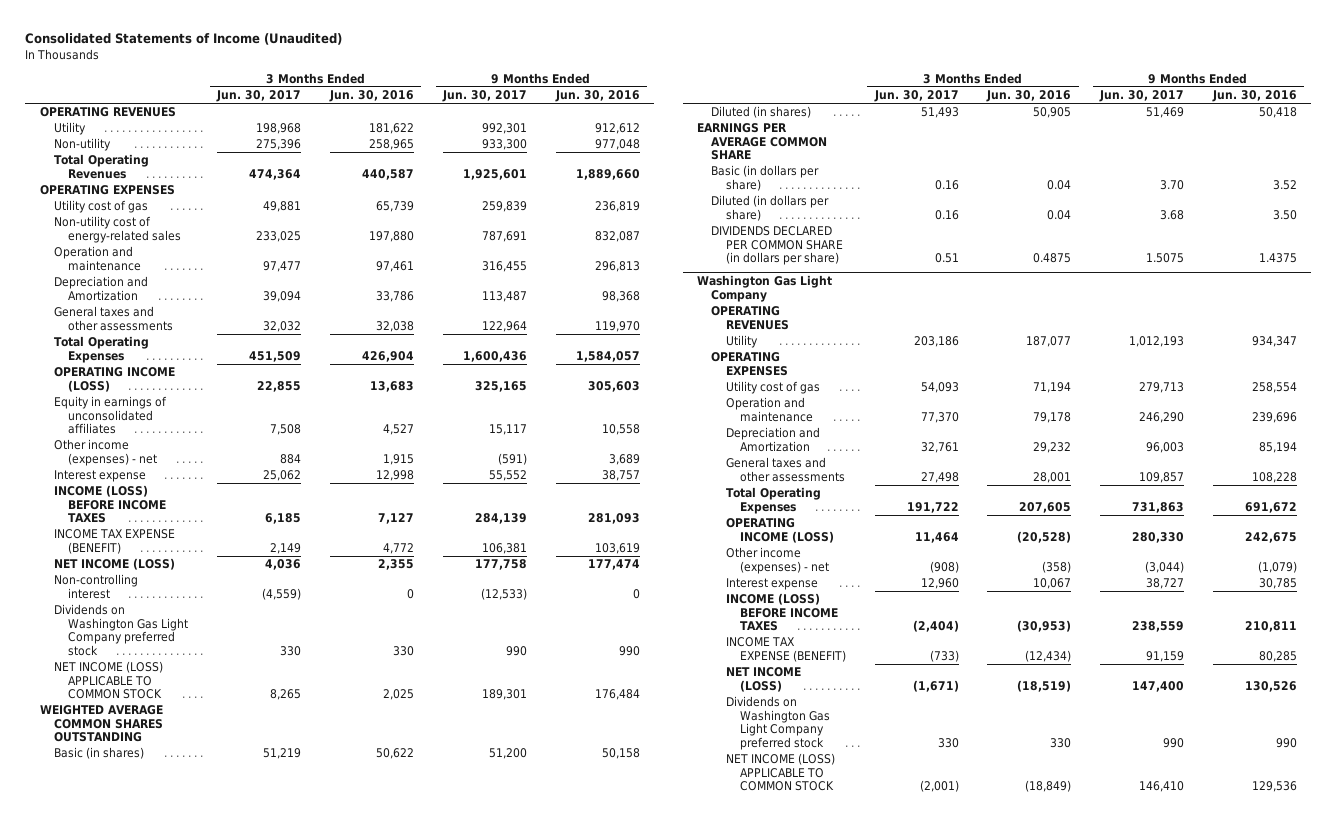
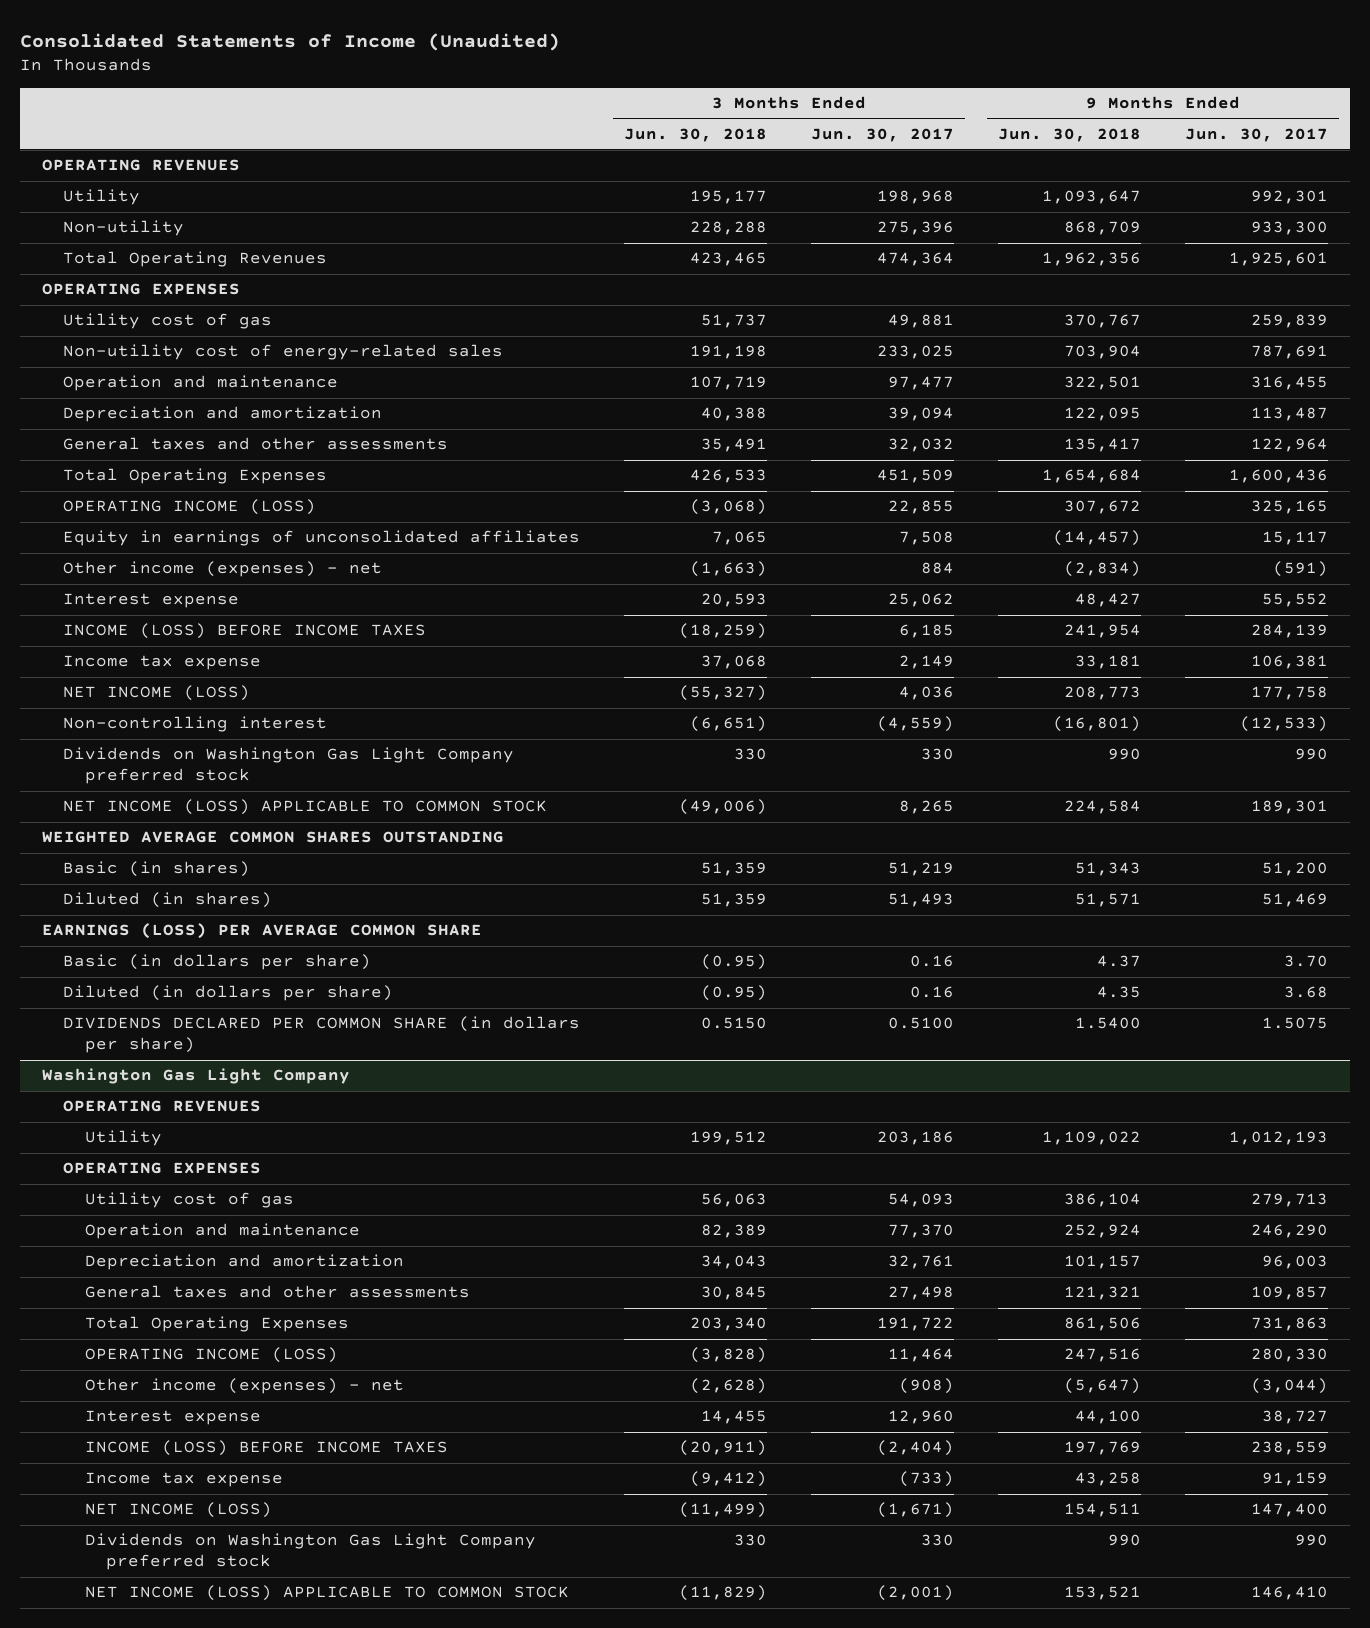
[328,90,414,103] Jun. 30, 2016 -> none
[554,90,640,103] Jun. 30, 2016 -> none
none -> [624,127,768,142] Jun. 30, 2018
none -> [998,127,1142,142] Jun. 30, 2018
[54,276,149,301] Depreciation and Amortization -> [63,406,383,423] Depreciation and amortization
[54,529,176,554] INCOME TAX EXPENSE (BENEFIT) -> [63,655,262,671] Income tax expense
[697,123,828,161] EARNINGS PER AVERAGE COMMON SHARE -> [42,923,483,940] EARNINGS (LOSS) PER AVERAGE COMMON SHARE
[934,253,959,264] 0.51 -> [888,1017,955,1030] 0.5100
[725,427,820,452] Depreciation and Amortization -> [84,1254,404,1271] Depreciation and amortization
[725,637,846,662] INCOME TAX EXPENSE (BENEFIT) -> [84,1472,283,1488] Income tax expense

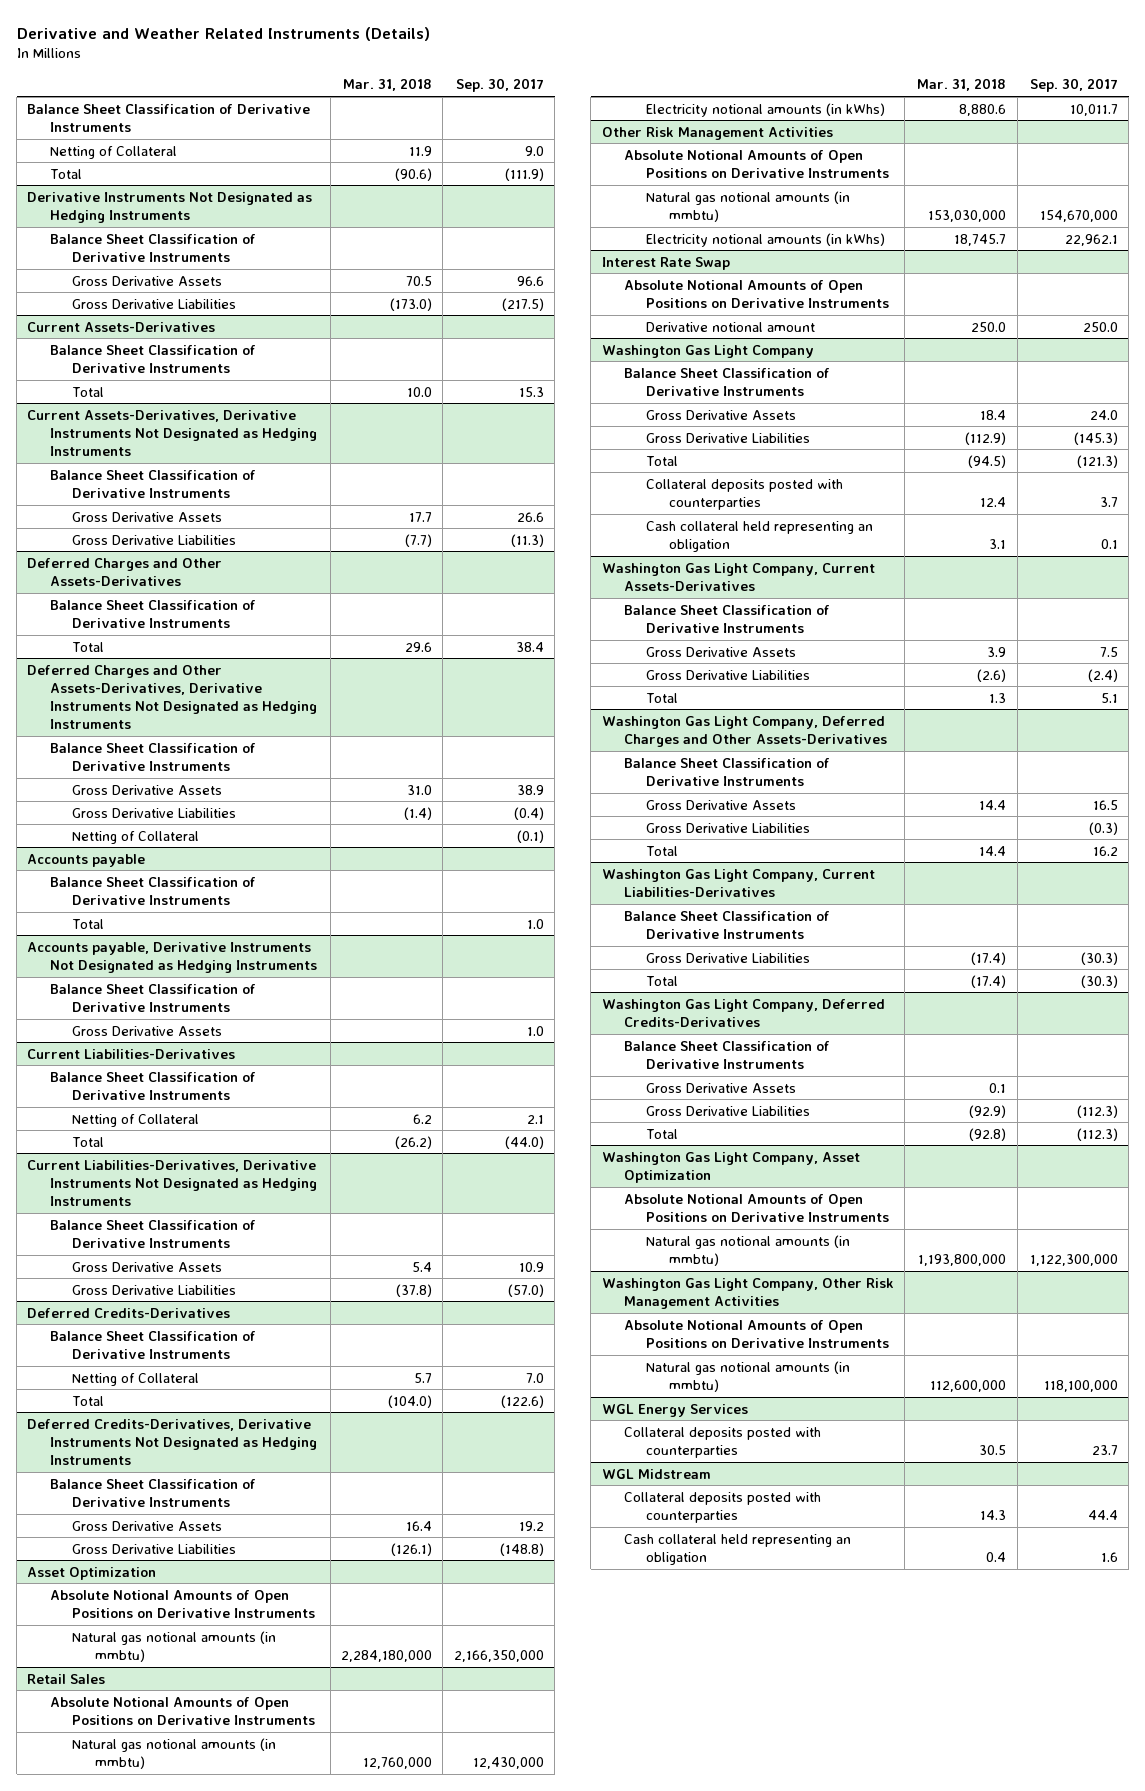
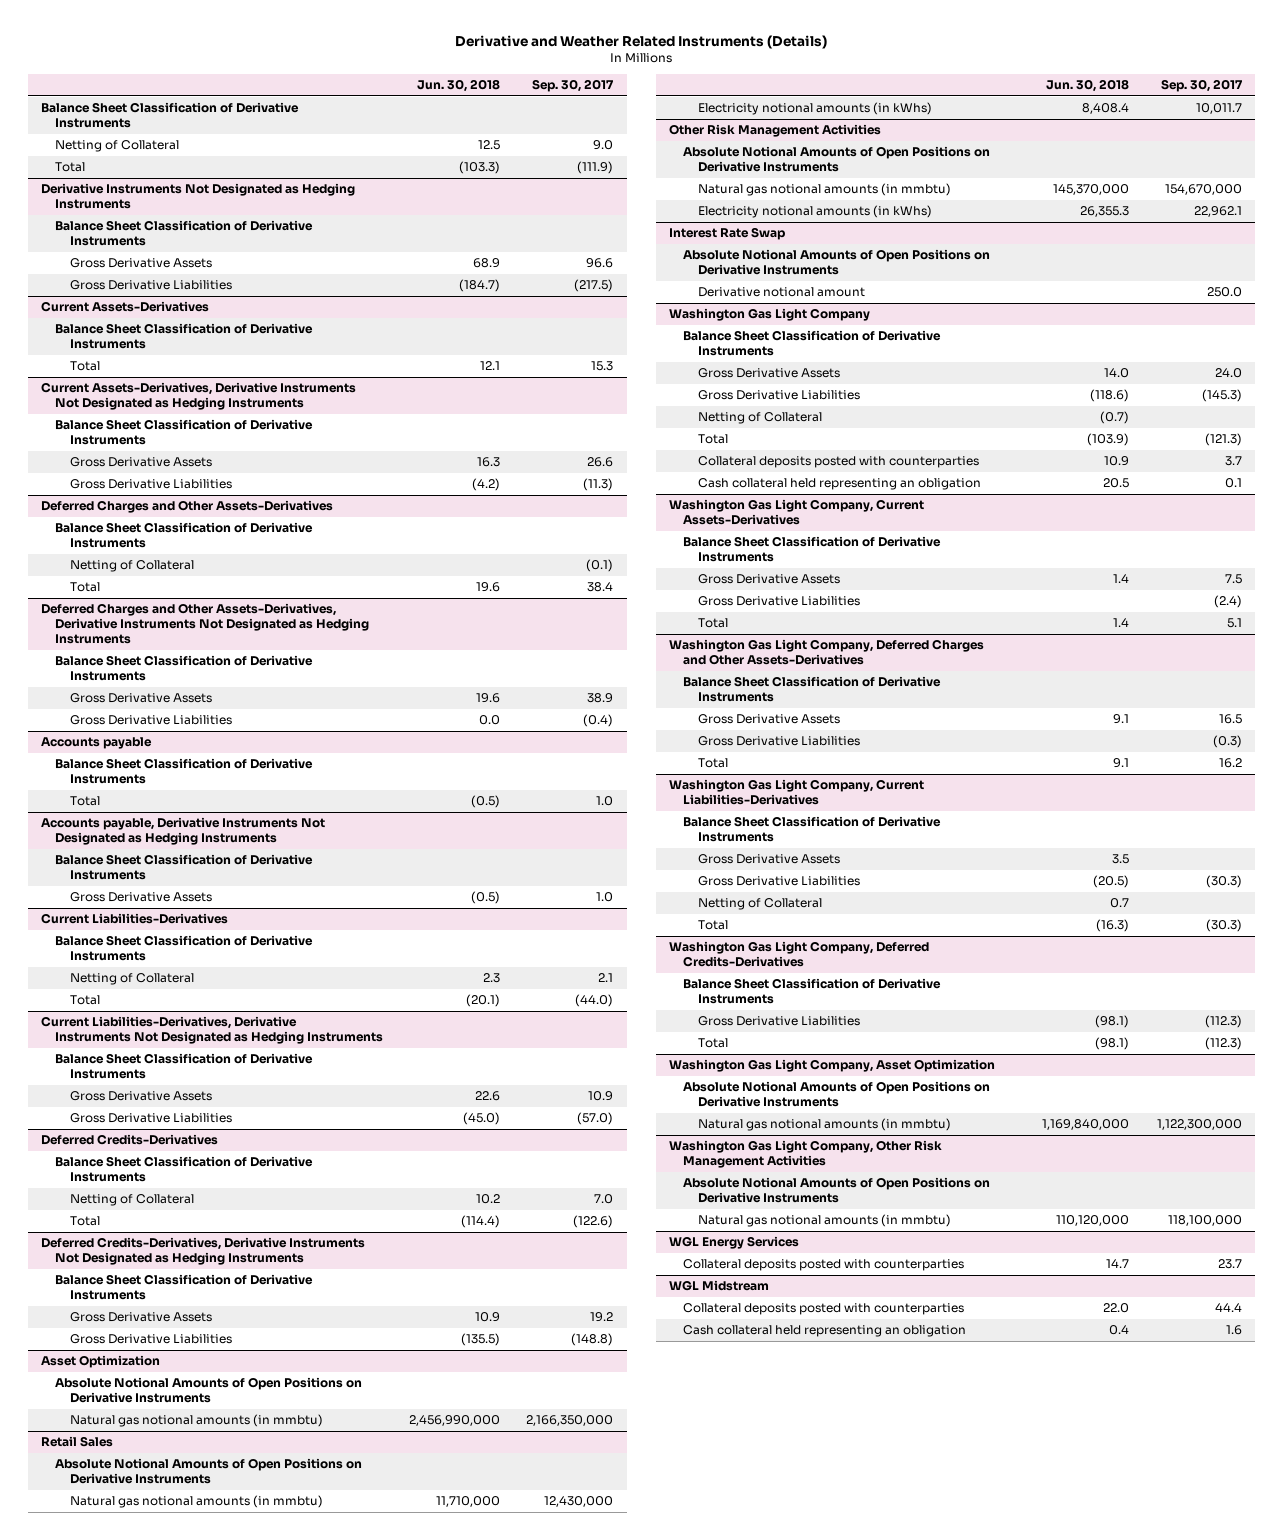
[343,78,433,92] Mar. 31, 2018 -> none
none -> [417,78,501,92] Jun. 30, 2018
none -> [69,560,194,573] Netting of Collateral
[72,830,200,844] Netting of Collateral -> none
none -> [697,412,822,425] Netting of Collateral
none -> [697,854,840,865] Gross Derivative Assets
none -> [697,898,822,911] Netting of Collateral
[646,1082,797,1093] Gross Derivative Assets -> none

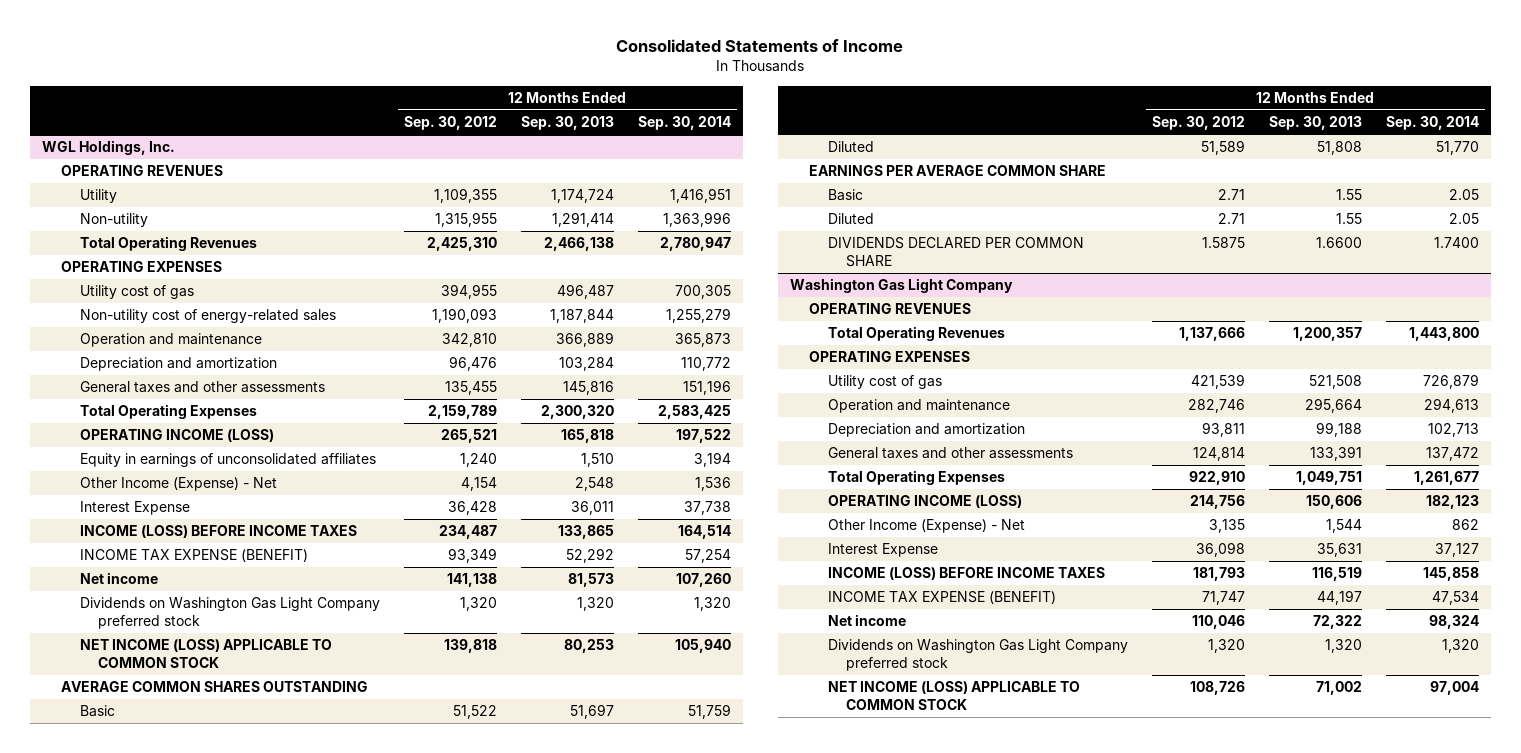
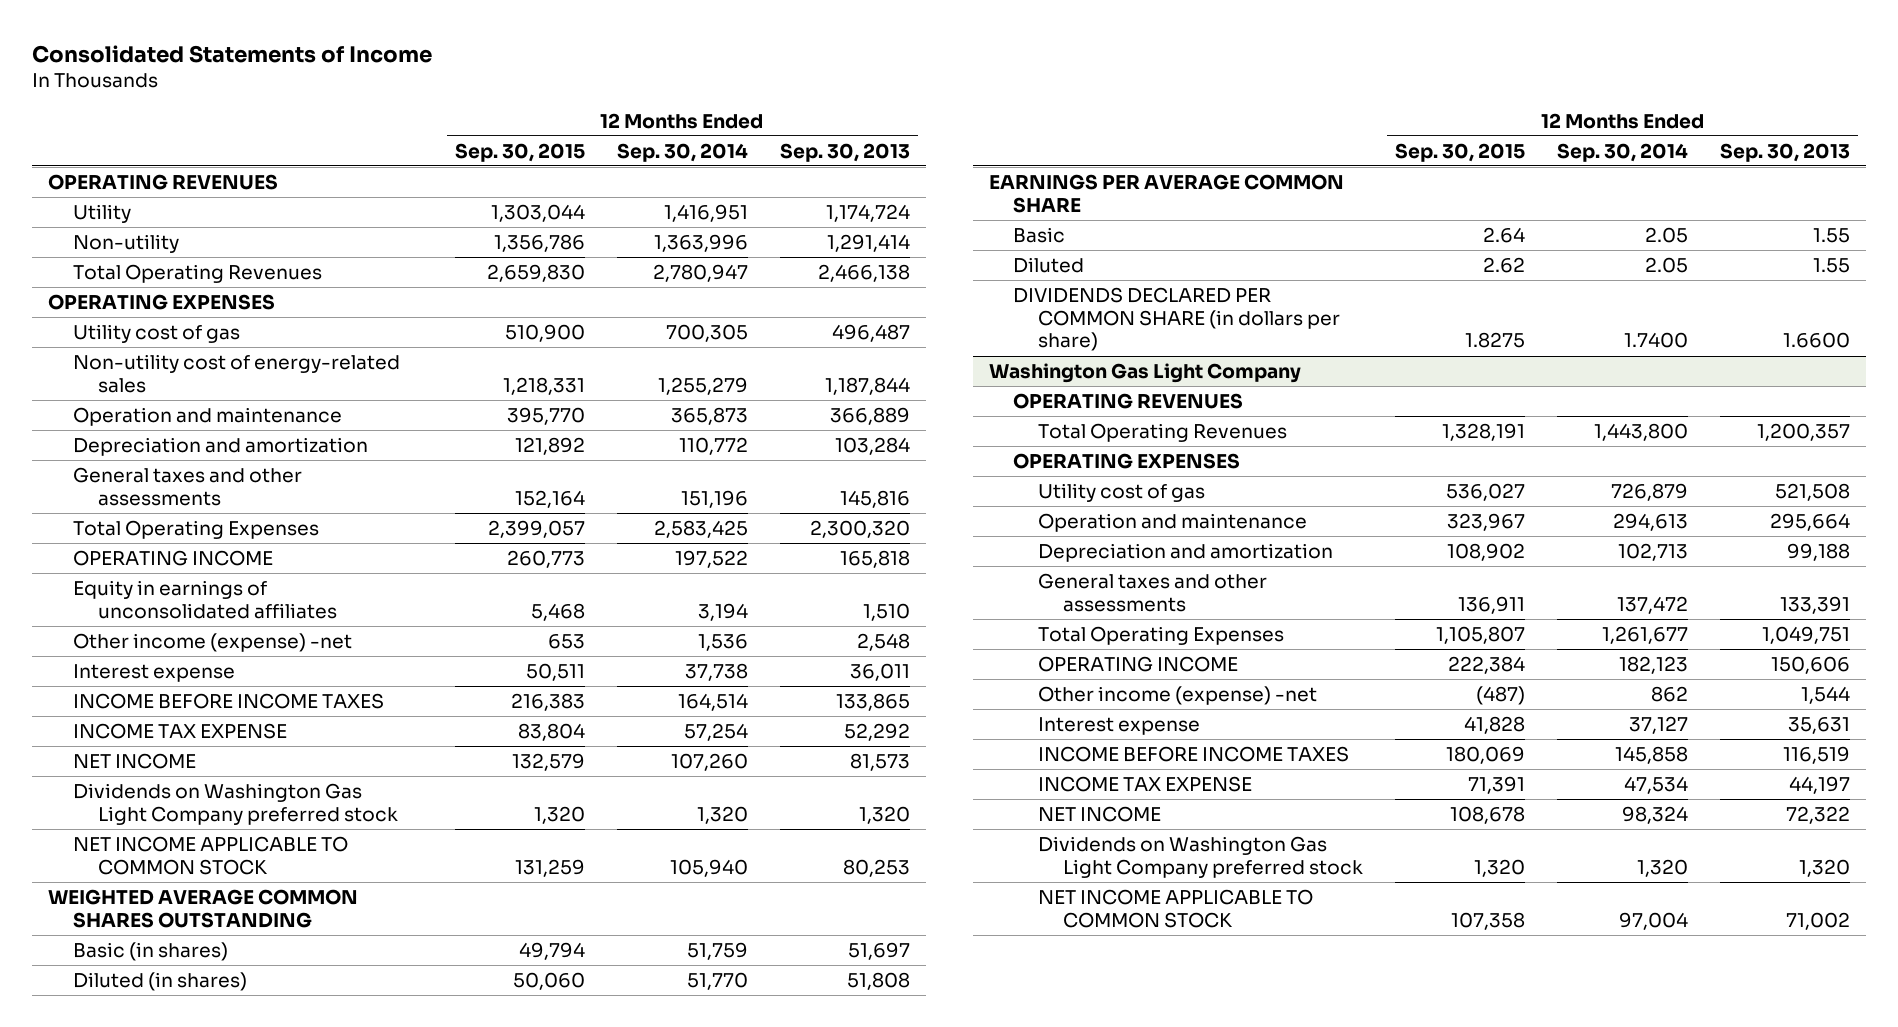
[403,116,497,131] Sep. 30, 2012 -> none
none -> [454,142,585,162] Sep. 30, 2015
[42,140,176,156] WGL Holdings, Inc. -> none
[79,429,274,443] OPERATING INCOME (LOSS) -> [73,549,274,566] OPERATING INCOME
[79,477,277,492] Other Income (Expense) - Net -> [73,632,353,652] Other income (expense) -net
[79,501,190,516] Interest Expense -> [73,663,236,682] Interest expense
[79,525,357,539] INCOME (LOSS) BEFORE INCOME TAXES -> [73,692,385,709] INCOME BEFORE INCOME TAXES
[79,549,308,563] INCOME TAX EXPENSE (BENEFIT) -> [73,722,288,739] INCOME TAX EXPENSE
[79,572,158,585] Net income -> [73,752,197,769] NET INCOME
[79,639,332,669] NET INCOME (LOSS) APPLICABLE TO COMMON STOCK -> [73,835,349,875] NET INCOME APPLICABLE TO COMMON STOCK
[61,681,369,693] AVERAGE COMMON SHARES OUTSTANDING -> [48,888,359,928] WEIGHTED AVERAGE COMMON SHARES OUTSTANDING
[79,705,115,718] Basic -> [73,941,229,961] Basic (in shares)
[827,141,874,153] Diluted -> [73,971,248,991] Diluted (in shares)
[827,237,1084,268] DIVIDENDS DECLARED PER COMMON SHARE -> [1013,286,1341,352] DIVIDENDS DECLARED PER COMMON SHARE (in dollars per share)
[827,495,1022,509] OPERATING INCOME (LOSS) -> [1038,655,1239,672] OPERATING INCOME
[827,519,1025,534] Other Income (Expense) - Net -> [1038,685,1318,705] Other income (expense) -net
[827,543,938,558] Interest Expense -> [1038,716,1201,735] Interest expense
[827,567,1105,581] INCOME (LOSS) BEFORE INCOME TAXES -> [1038,745,1350,762] INCOME BEFORE INCOME TAXES
[827,591,1056,605] INCOME TAX EXPENSE (BENEFIT) -> [1038,775,1253,792] INCOME TAX EXPENSE
[827,614,906,627] Net income -> [1038,805,1162,822] NET INCOME
[827,681,1080,711] NET INCOME (LOSS) APPLICABLE TO COMMON STOCK -> [1038,888,1314,928] NET INCOME APPLICABLE TO COMMON STOCK

